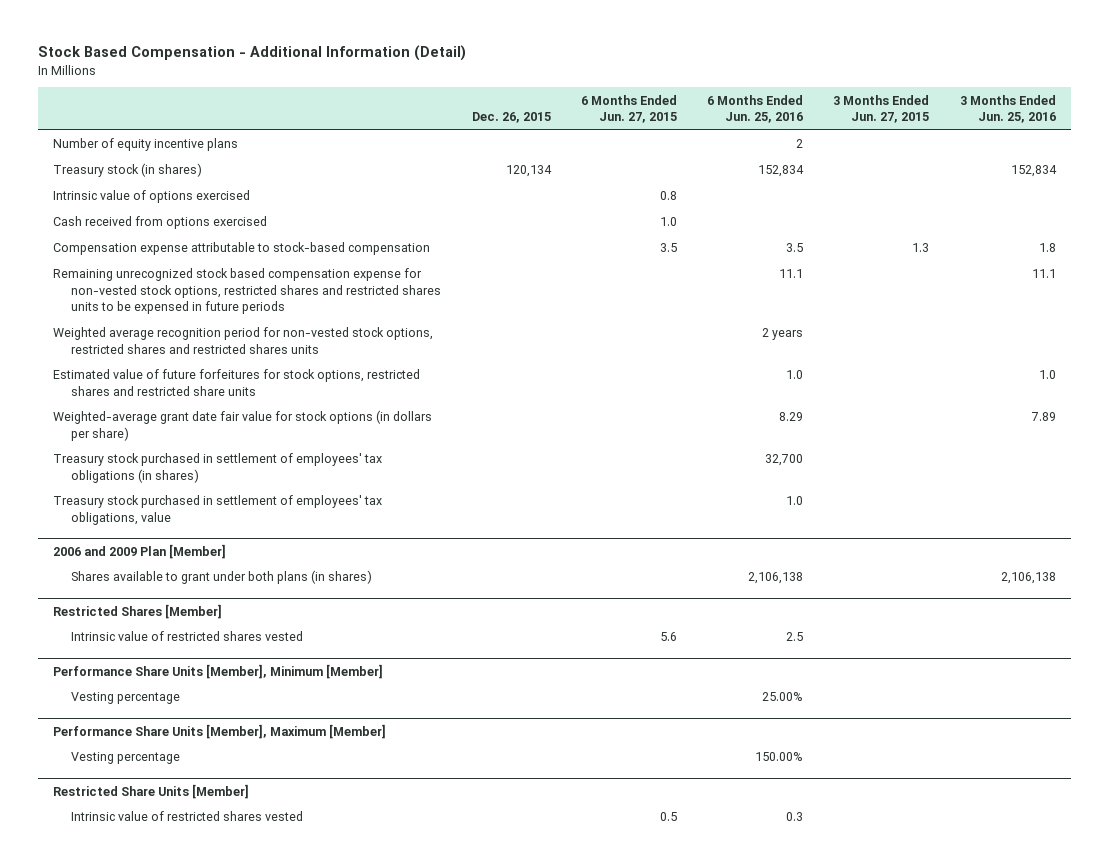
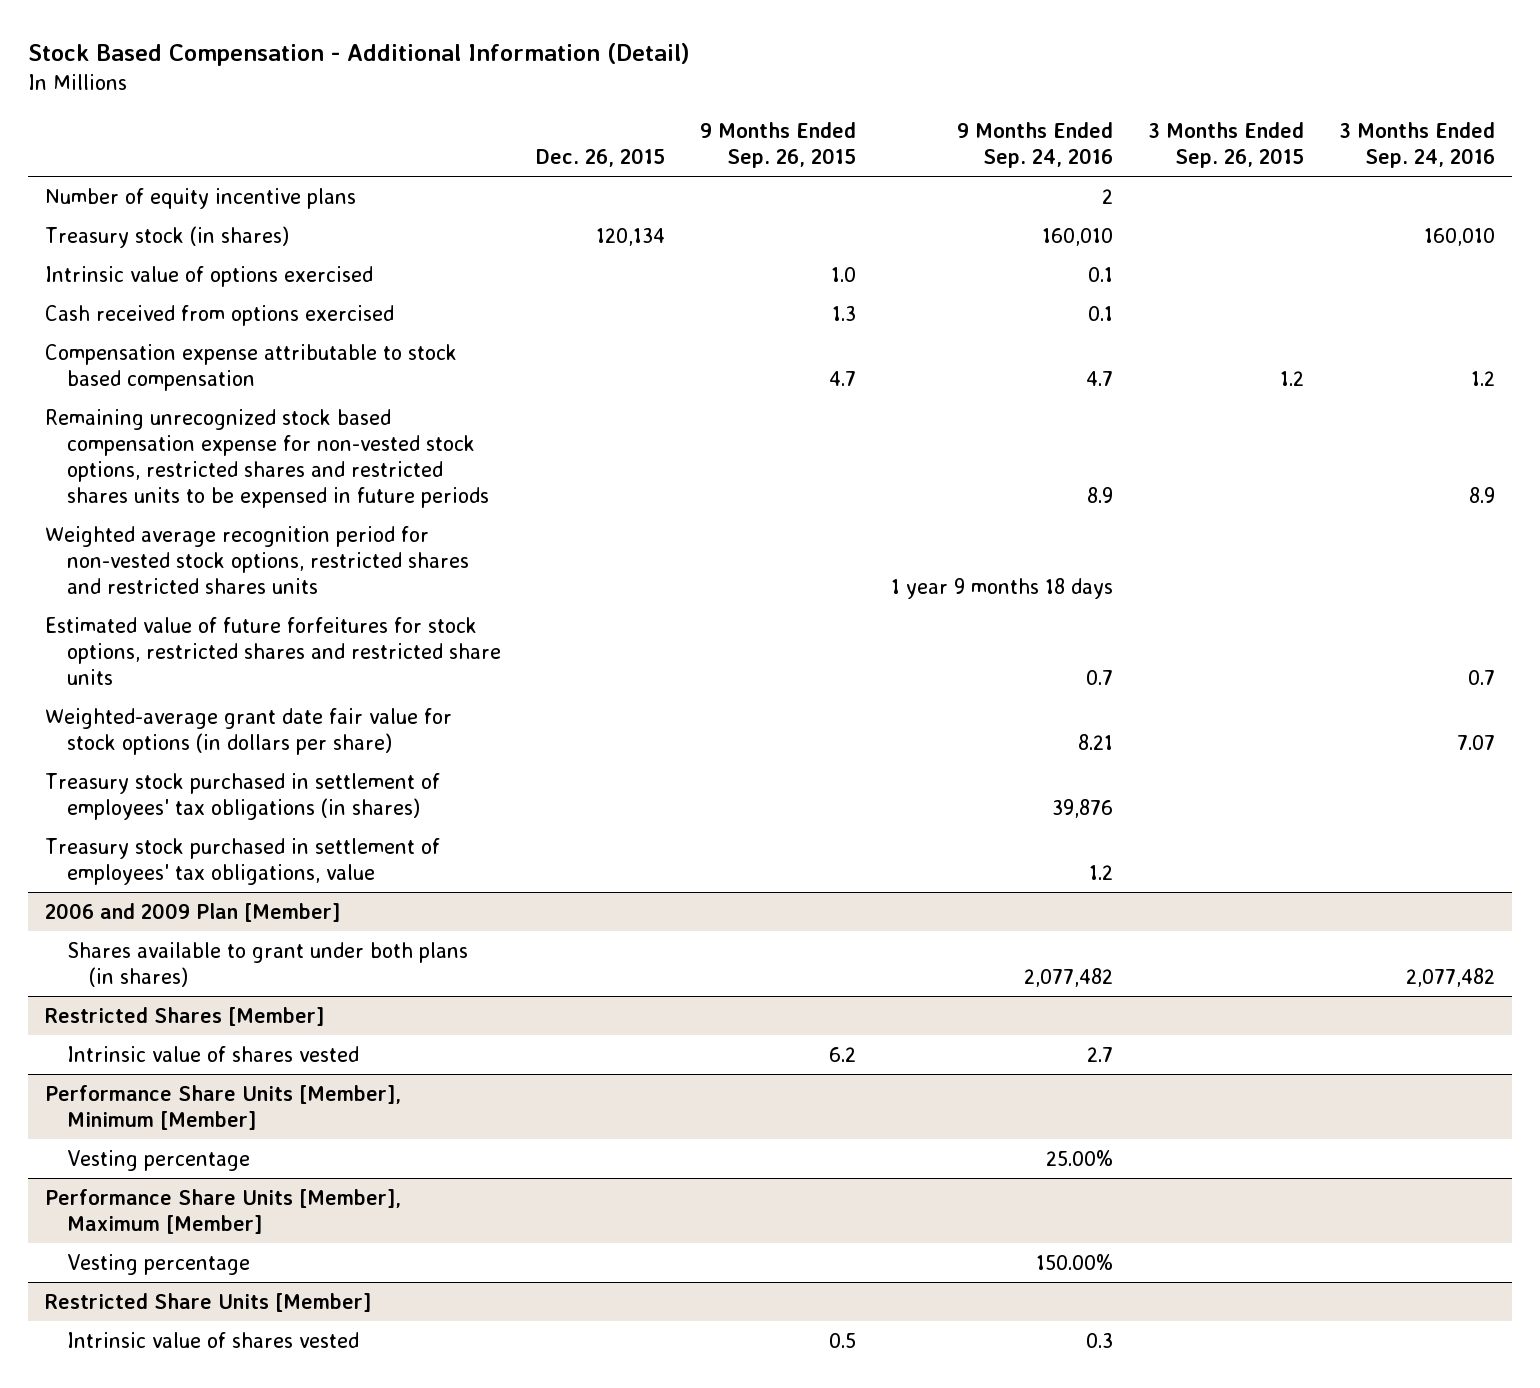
[580,94,677,124] 6 Months Ended Jun. 27, 2015 -> none
[707,94,804,124] 6 Months Ended Jun. 25, 2016 -> none
[833,94,930,124] 3 Months Ended Jun. 27, 2015 -> none
[959,94,1056,124] 3 Months Ended Jun. 25, 2016 -> none
none -> [699,121,856,168] 9 Months Ended Sep. 26, 2015
none -> [956,121,1113,168] 9 Months Ended Sep. 24, 2016
none -> [1147,121,1304,168] 3 Months Ended Sep. 26, 2015
none -> [1338,121,1495,168] 3 Months Ended Sep. 24, 2016
[52,242,430,256] Compensation expense attributable to stock-based compensation -> [45,343,458,391] Compensation expense attributable to stock based compensation
[71,631,304,642] Intrinsic value of restricted shares vested -> [67,1045,360,1062] Intrinsic value of shares vested
[71,811,304,822] Intrinsic value of restricted shares vested -> [67,1331,360,1348] Intrinsic value of shares vested

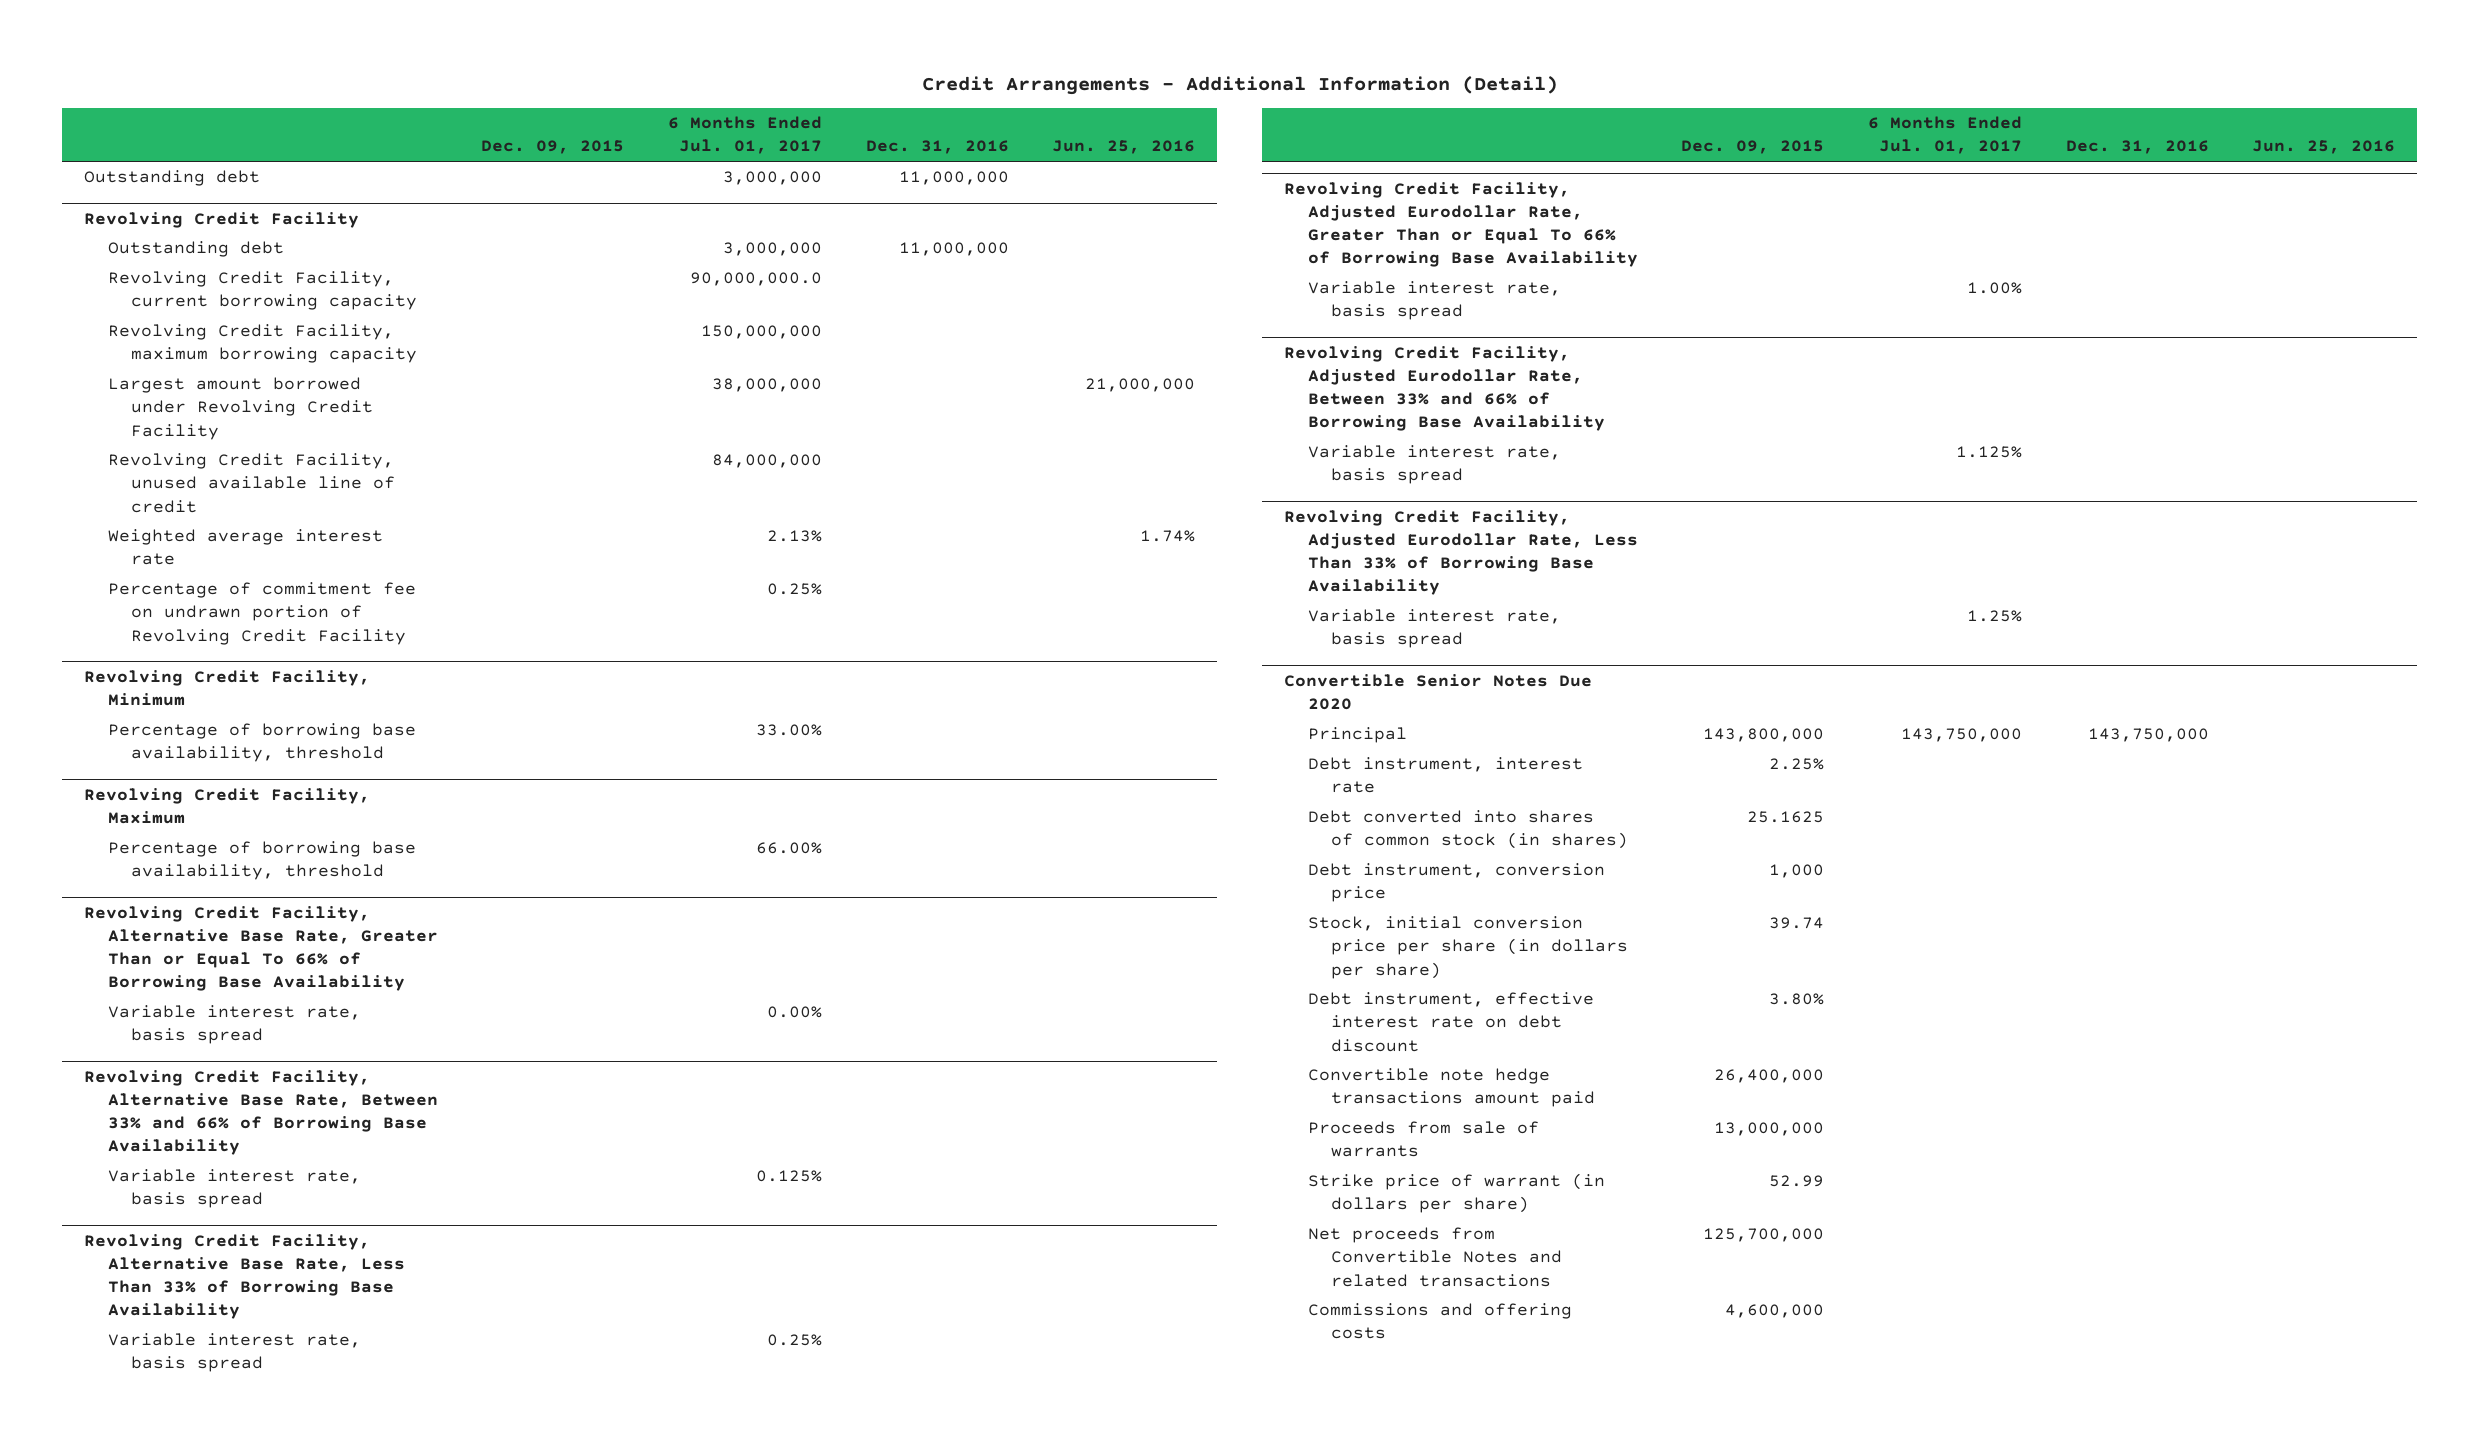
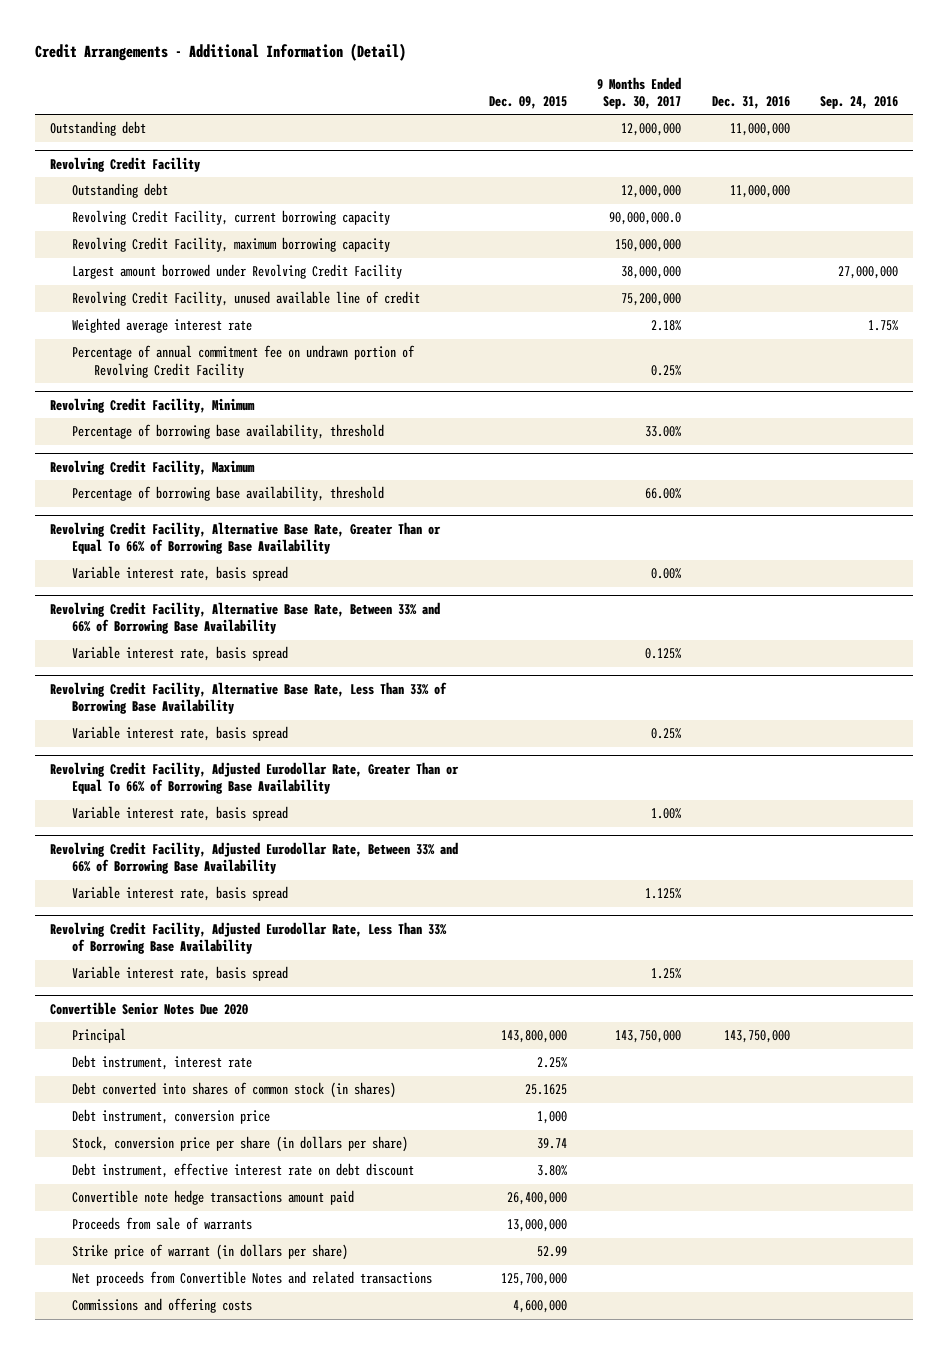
[667,116,822,155] 6 Months Ended Jul. 01, 2017 -> none
[1052,140,1196,155] Jun. 25, 2016 -> none
none -> [597,76,682,110] 9 Months Ended Sep. 30, 2017
none -> [820,96,899,110] Sep. 24, 2016
[107,582,416,645] Percentage of commitment fee on undrawn portion of Revolving Credit Facility -> [72,345,416,378] Percentage of annual commitment fee on undrawn portion of Revolving Credit Facility
[1307,916,1629,979] Stock, initial conversion price per share (in dollars per share) -> [72,1136,409,1153] Stock, conversion price per share (in dollars per share)

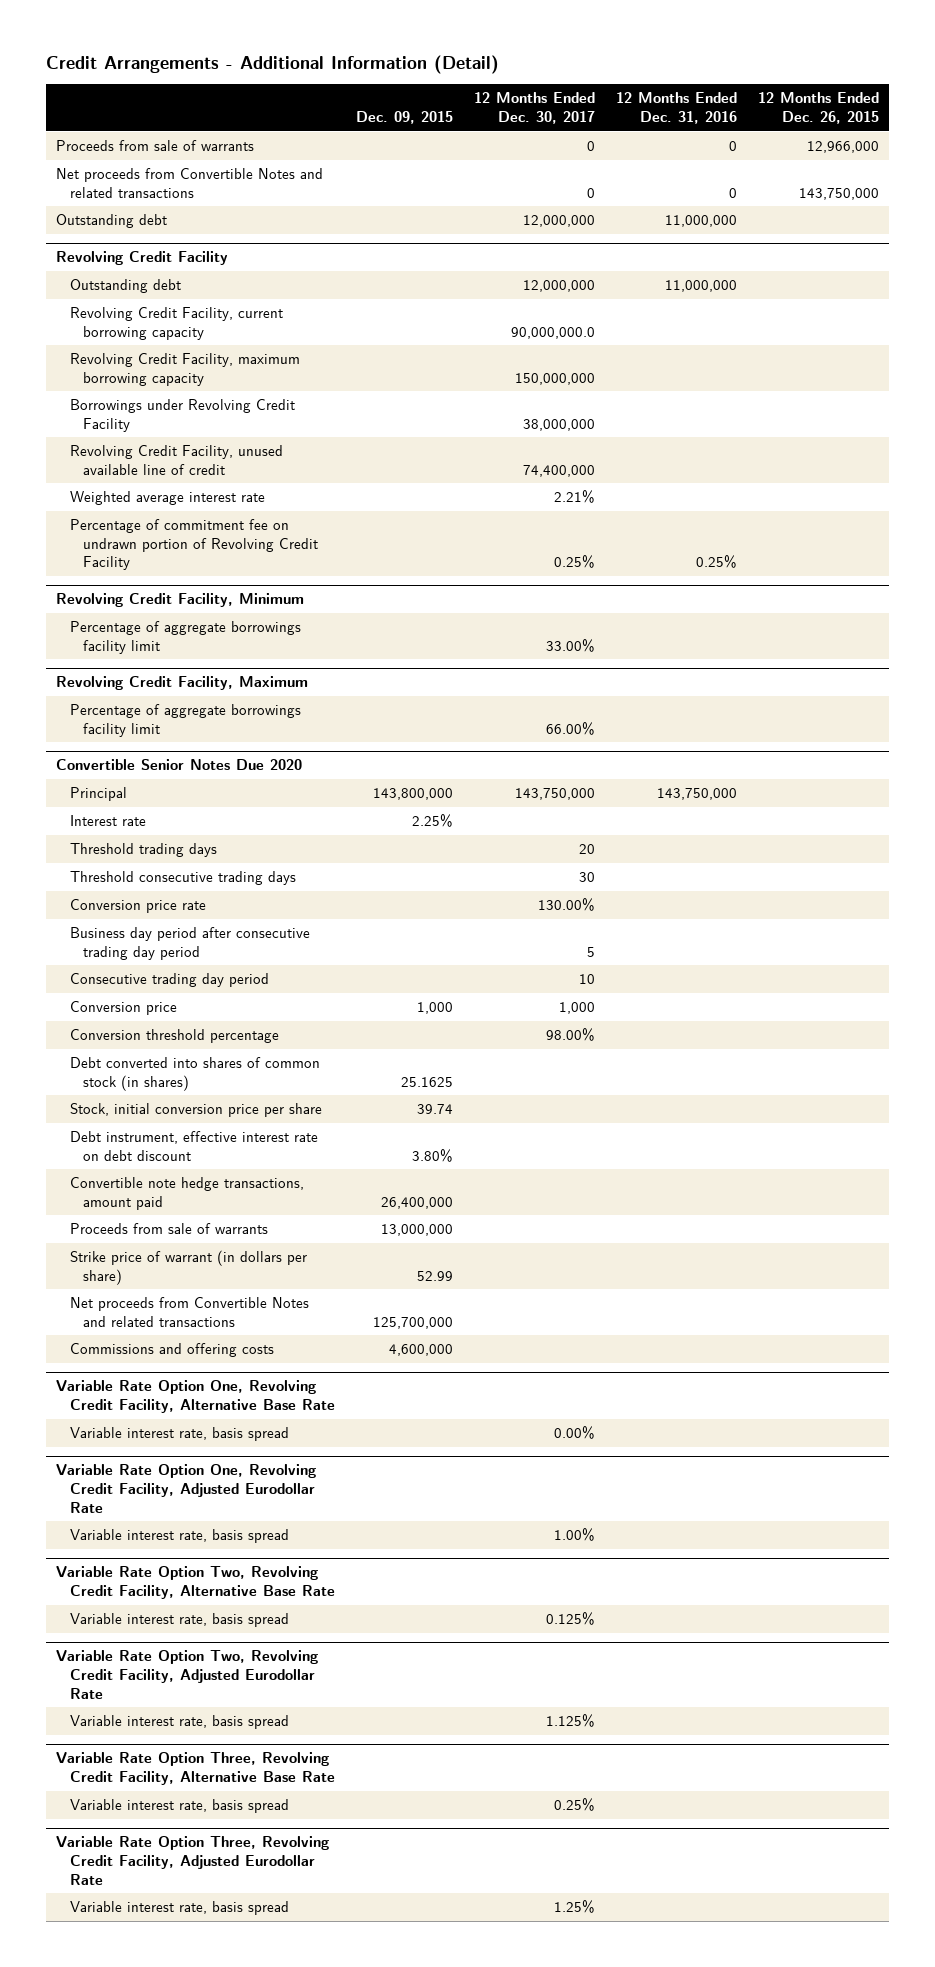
[597,76,682,110] 9 Months Ended Sep. 30, 2017 -> none
[711,96,790,110] Dec. 31, 2016 -> none
[820,96,899,110] Sep. 24, 2016 -> none
none -> [473,92,595,124] 12 Months Ended Dec. 30, 2017
none -> [615,92,737,124] 12 Months Ended Dec. 31, 2016
none -> [757,92,879,124] 12 Months Ended Dec. 26, 2015
none -> [56,140,255,152] Proceeds from sale of warrants
none -> [56,168,324,198] Net proceeds from Convertible Notes and related transactions
[72,264,403,280] Largest amount borrowed under Revolving Credit Facility -> [69,399,295,432] Borrowings under Revolving Credit Facility
[72,345,416,378] Percentage of annual commitment fee on undrawn portion of Revolving Credit Facility -> [69,519,318,571] Percentage of commitment fee on undrawn portion of Revolving Credit Facility
[72,424,385,440] Percentage of borrowing base availability, threshold -> none
none -> [69,621,301,654] Percentage of aggregate borrowings facility limit
[72,486,385,502] Percentage of borrowing base availability, threshold -> none
[50,521,442,555] Revolving Credit Facility, Alternative Base Rate, Greater Than or Equal To 66% of Borrowing Base Availability -> none
[72,566,289,582] Variable interest rate, basis spread -> none
[50,601,441,635] Revolving Credit Facility, Alternative Base Rate, Between 33% and 66% of Borrowing Base Availability -> none
[72,646,289,662] Variable interest rate, basis spread -> none
[50,681,448,715] Revolving Credit Facility, Alternative Base Rate, Less Than 33% of Borrowing Base Availability -> none
[72,726,289,742] Variable interest rate, basis spread -> none
[50,761,460,795] Revolving Credit Facility, Adjusted Eurodollar Rate, Greater Than or Equal To 66% of Borrowing Base Availability -> none
[72,806,289,822] Variable interest rate, basis spread -> none
[50,841,459,875] Revolving Credit Facility, Adjusted Eurodollar Rate, Between 33% and 66% of Borrowing Base Availability -> none
[72,886,289,902] Variable interest rate, basis spread -> none
[50,921,448,955] Revolving Credit Facility, Adjusted Eurodollar Rate, Less Than 33% of Borrowing Base Availability -> none
[72,966,289,982] Variable interest rate, basis spread -> none
none -> [69,704,301,737] Percentage of aggregate borrowings facility limit
[72,1055,253,1071] Debt instrument, interest rate -> [69,815,146,827] Interest rate
none -> [69,843,217,858] Threshold trading days
none -> [69,871,296,886] Threshold consecutive trading days
none -> [69,899,206,914] Conversion price rate
none -> [69,927,310,960] Business day period after consecutive trading day period
none -> [69,973,269,988] Consecutive trading day period
none -> [69,1001,177,1016] Conversion price
none -> [69,1029,279,1044] Conversion threshold percentage
[72,1109,271,1125] Debt instrument, conversion price -> none
[72,1136,409,1153] Stock, conversion price per share (in dollars per share) -> [69,1103,322,1118] Stock, initial conversion price per share
[72,1190,355,1206] Convertible note hedge transactions amount paid -> [69,1177,304,1210] Convertible note hedge transactions, amount paid
none -> [56,1380,335,1414] Variable Rate Option One, Revolving Credit Facility, Alternative Base Rate
none -> [69,1427,289,1442] Variable interest rate, basis spread
none -> [56,1464,317,1513] Variable Rate Option One, Revolving Credit Facility, Adjusted Eurodollar Rate
none -> [69,1529,289,1544] Variable interest rate, basis spread
none -> [56,1566,335,1600] Variable Rate Option Two, Revolving Credit Facility, Alternative Base Rate
none -> [69,1613,289,1628] Variable interest rate, basis spread
none -> [56,1650,319,1699] Variable Rate Option Two, Revolving Credit Facility, Adjusted Eurodollar Rate
none -> [69,1715,289,1730] Variable interest rate, basis spread
none -> [56,1752,335,1786] Variable Rate Option Three, Revolving Credit Facility, Alternative Base Rate
none -> [69,1799,289,1814] Variable interest rate, basis spread
none -> [56,1836,330,1885] Variable Rate Option Three, Revolving Credit Facility, Adjusted Eurodollar Rate
none -> [69,1901,289,1916] Variable interest rate, basis spread

